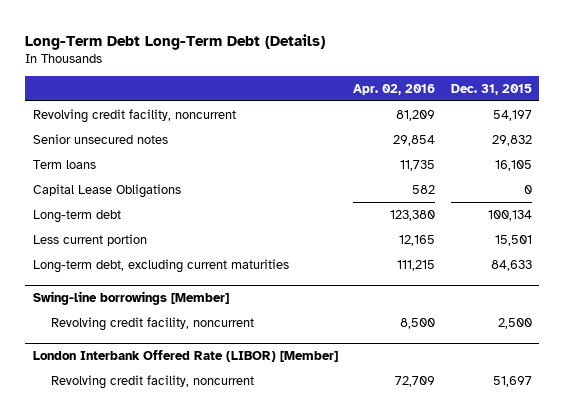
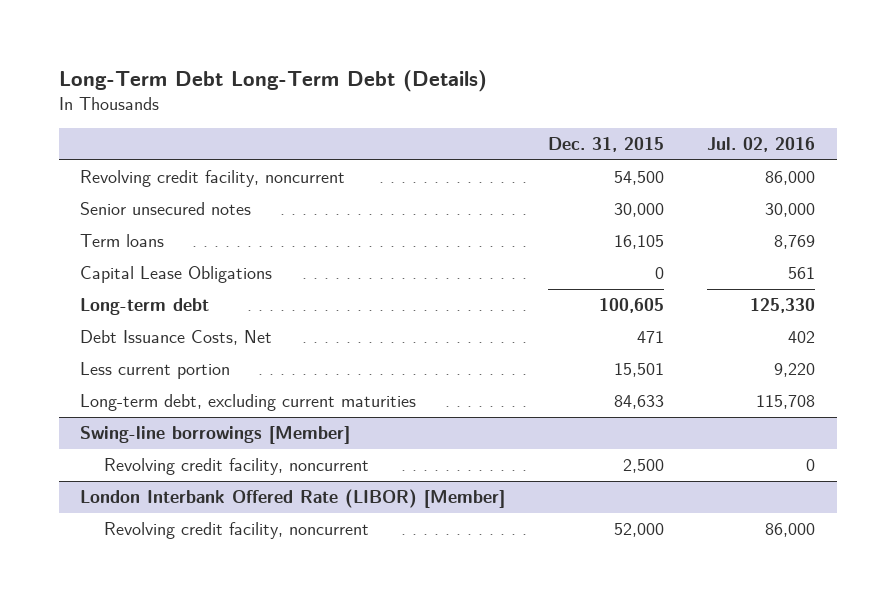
[353,83,436,95] Apr. 02, 2016 -> none
none -> [707,137,816,153] Jul. 02, 2016
[492,109,532,121] 54,197 -> [614,171,665,186] 54,500
[491,134,532,146] 29,832 -> [614,203,665,218] 30,000
[487,209,532,221] 100,134 -> [599,298,665,314] 100,605
none -> [80,330,273,346] Debt Issuance Costs, Net
[492,375,532,387] 51,697 -> [614,523,665,538] 52,000

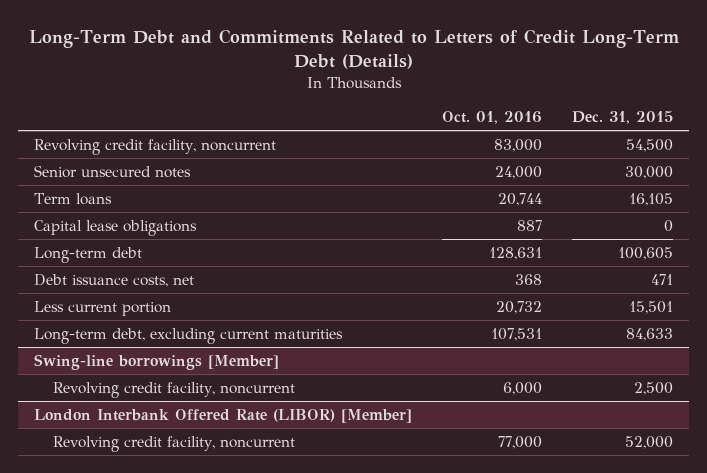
[58,70,487,93] Long-Term Debt Long-Term Debt (Details) -> [28,28,679,69] Long-Term Debt and Commitments Related to Letters of Credit Long-Term Debt (Details)
[707,137,816,153] Jul. 02, 2016 -> none
none -> [442,111,543,125] Oct. 01, 2016
[80,266,273,284] Capital Lease Obligations -> [33,219,197,236] Capital lease obligations
[80,330,273,346] Debt Issuance Costs, Net -> [33,273,194,287] Debt issuance costs, net

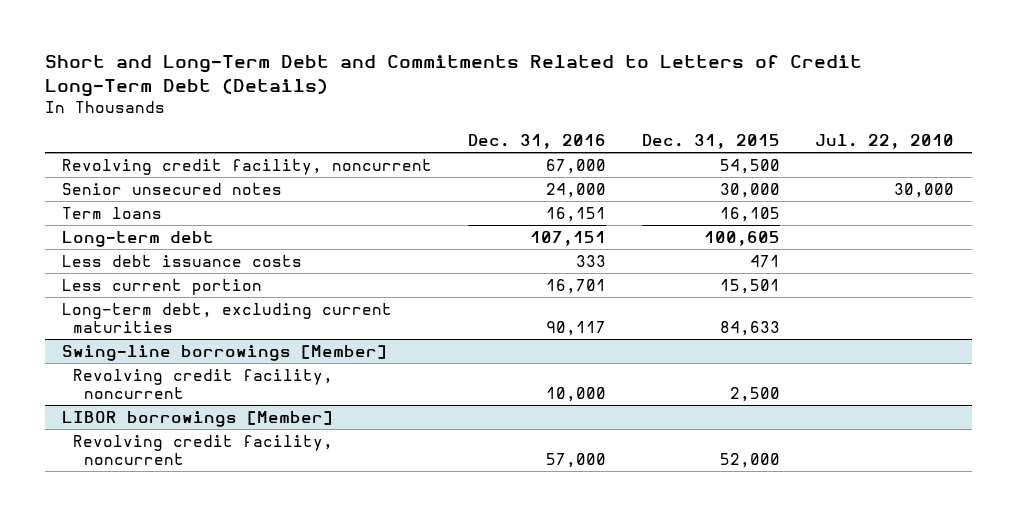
[28,28,679,69] Long-Term Debt and Commitments Related to Letters of Credit Long-Term Debt (Details) -> [44,55,862,98] Short and Long-Term Debt and Commitments Related to Letters of Credit Long-Term Debt (Details)
[442,111,543,125] Oct. 01, 2016 -> none
none -> [468,134,607,150] Dec. 31, 2016
none -> [815,134,955,150] Jul. 22, 2010
[33,219,197,236] Capital lease obligations -> none
[33,273,194,287] Debt issuance costs, net -> [62,254,303,267] Less debt issuance costs
[33,408,412,423] London Interbank Offered Rate (LIBOR) [Member] -> [62,410,334,427] LIBOR borrowings [Member]

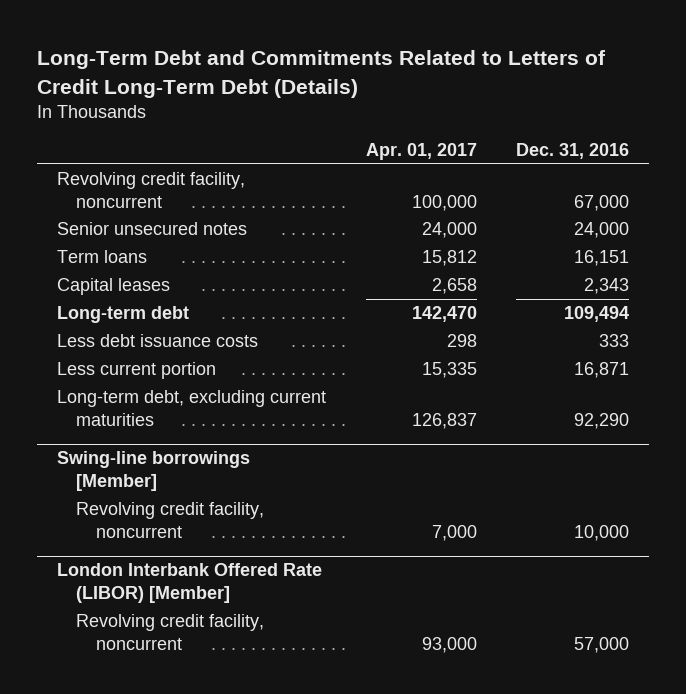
[44,55,862,98] Short and Long-Term Debt and Commitments Related to Letters of Credit Long-Term Debt (Details) -> [37,50,607,98] Long-Term Debt and Commitments Related to Letters of Credit Long-Term Debt (Details)
[641,134,780,150] Dec. 31, 2015 -> none
[815,134,955,150] Jul. 22, 2010 -> none
none -> [365,143,477,161] Apr. 01, 2017
none -> [57,278,171,296] Capital leases
[530,230,607,246] 107,151 -> [564,306,630,323] 109,494
[546,278,607,294] 16,701 -> [574,362,630,379] 16,871
[546,321,607,337] 90,117 -> [574,412,630,429] 92,290
[62,410,334,427] LIBOR borrowings [Member] -> [57,563,323,604] London Interbank Offered Rate (LIBOR) [Member]

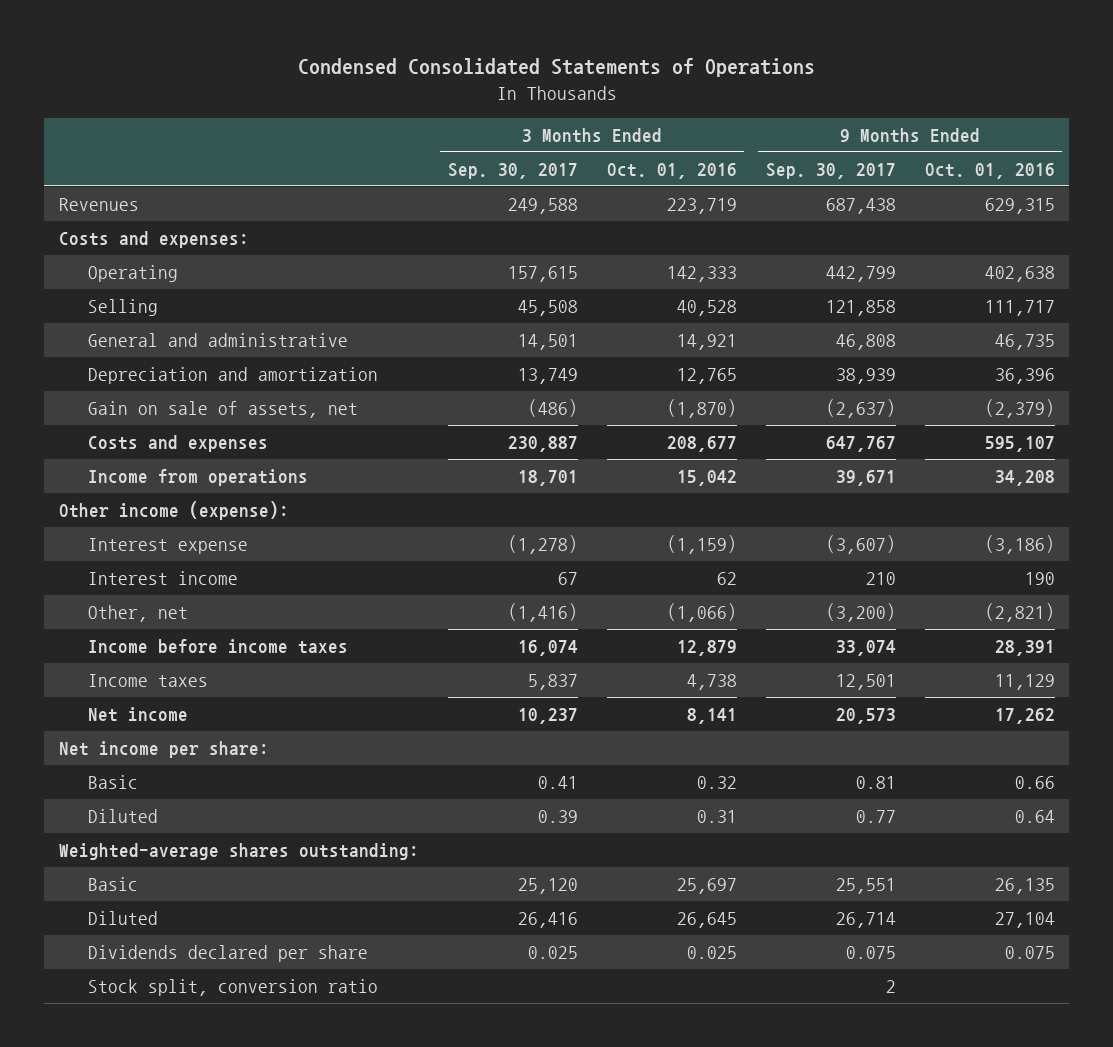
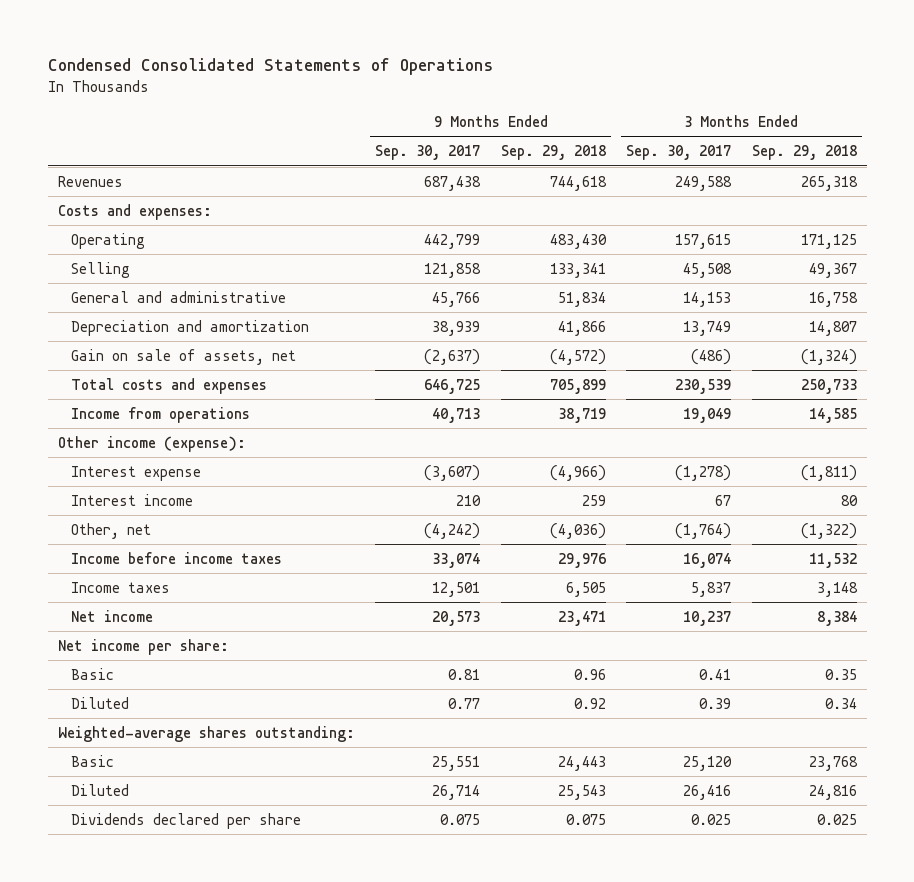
[606,162,737,179] Oct. 01, 2016 -> none
[924,162,1055,179] Oct. 01, 2016 -> none
none -> [500,145,606,161] Sep. 29, 2018
none -> [751,145,857,161] Sep. 29, 2018
[517,334,578,351] 14,501 -> [683,291,732,307] 14,153
[835,334,896,351] 46,808 -> [432,291,481,307] 45,766
[88,435,269,453] Costs and expenses -> [70,377,267,394] Total costs and expenses
[507,436,578,453] 230,887 -> [675,378,732,394] 230,539
[825,436,896,453] 647,767 -> [424,378,481,394] 646,725
[517,470,578,487] 18,701 -> [683,407,732,423] 19,049
[835,470,896,487] 39,671 -> [432,407,481,423] 40,713
[507,603,578,623] (1,416) -> [675,522,732,539] (1,764)
[825,603,896,623] (3,200) -> [424,522,481,539] (4,242)
[88,979,379,997] Stock split, conversion ratio -> none

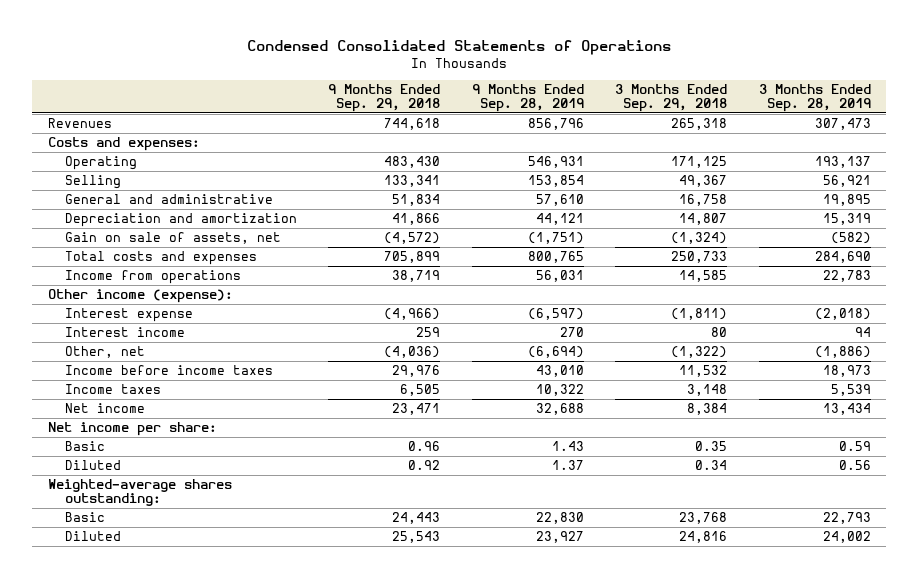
[375,145,481,161] Sep. 30, 2017 -> none
[626,145,732,161] Sep. 30, 2017 -> none
none -> [471,84,584,113] 9 Months Ended Sep. 28, 2019
none -> [758,84,871,113] 3 Months Ended Sep. 28, 2019
[70,812,301,829] Dividends declared per share -> none

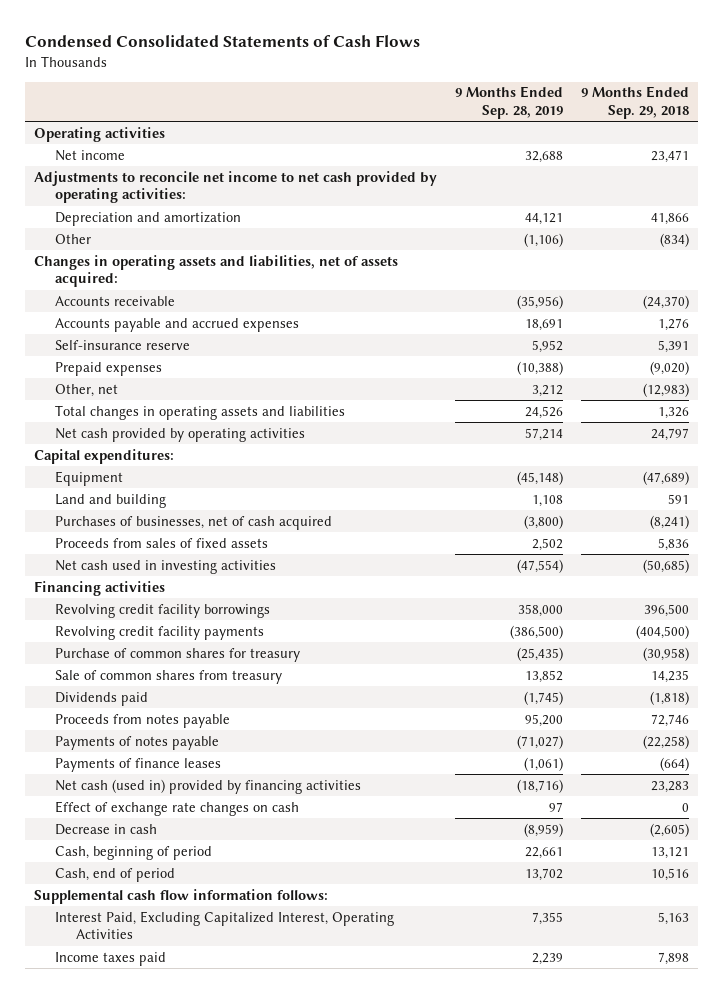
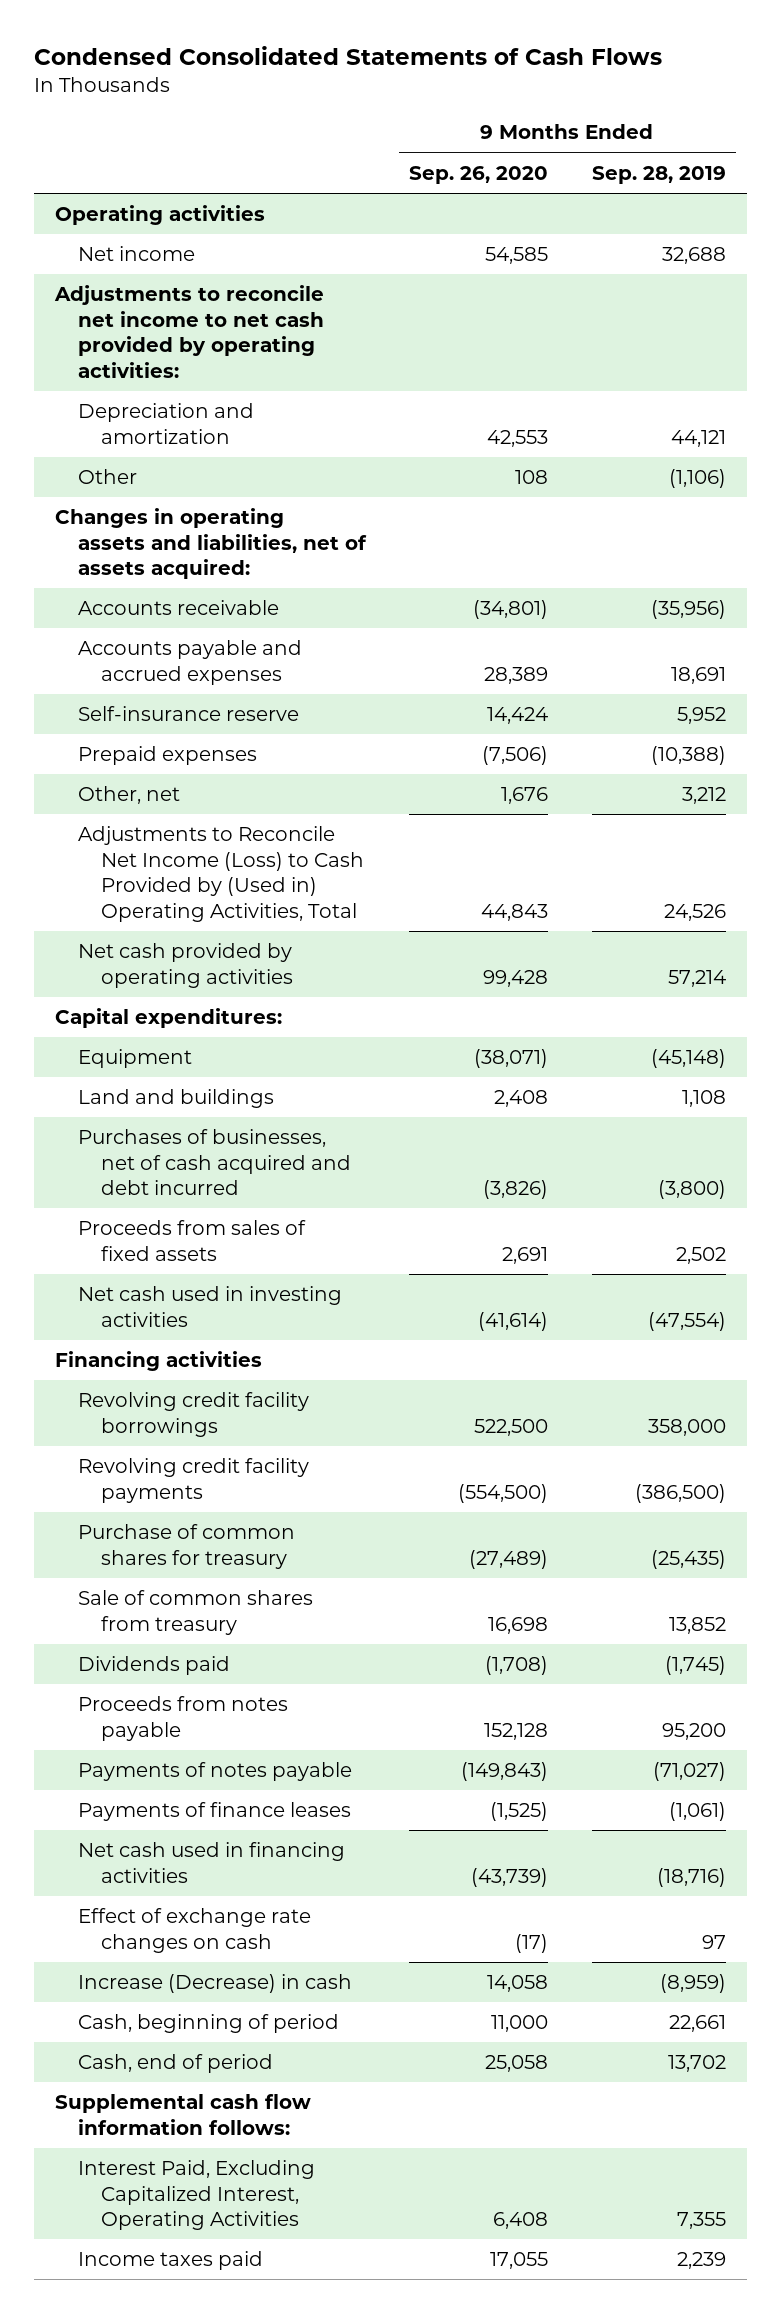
[580,86,689,120] 9 Months Ended Sep. 29, 2018 -> none
none -> [409,165,549,184] Sep. 26, 2020
[54,404,345,420] Total changes in operating assets and liabilities -> [78,826,364,922] Adjustments to Reconcile Net Income (Loss) to Cash Provided by (Used in) Operating Activities, Total
[54,493,166,508] Land and building -> [78,1089,275,1109] Land and buildings
[54,515,332,530] Purchases of businesses, net of cash acquired -> [78,1129,351,1196] Purchases of businesses, net of cash acquired and debt incurred
[54,778,361,794] Net cash (used in) provided by financing activities -> [78,1842,346,1883] Net cash used in financing activities
[54,823,157,835] Decrease in cash -> [78,1974,353,1994] Increase (Decrease) in cash

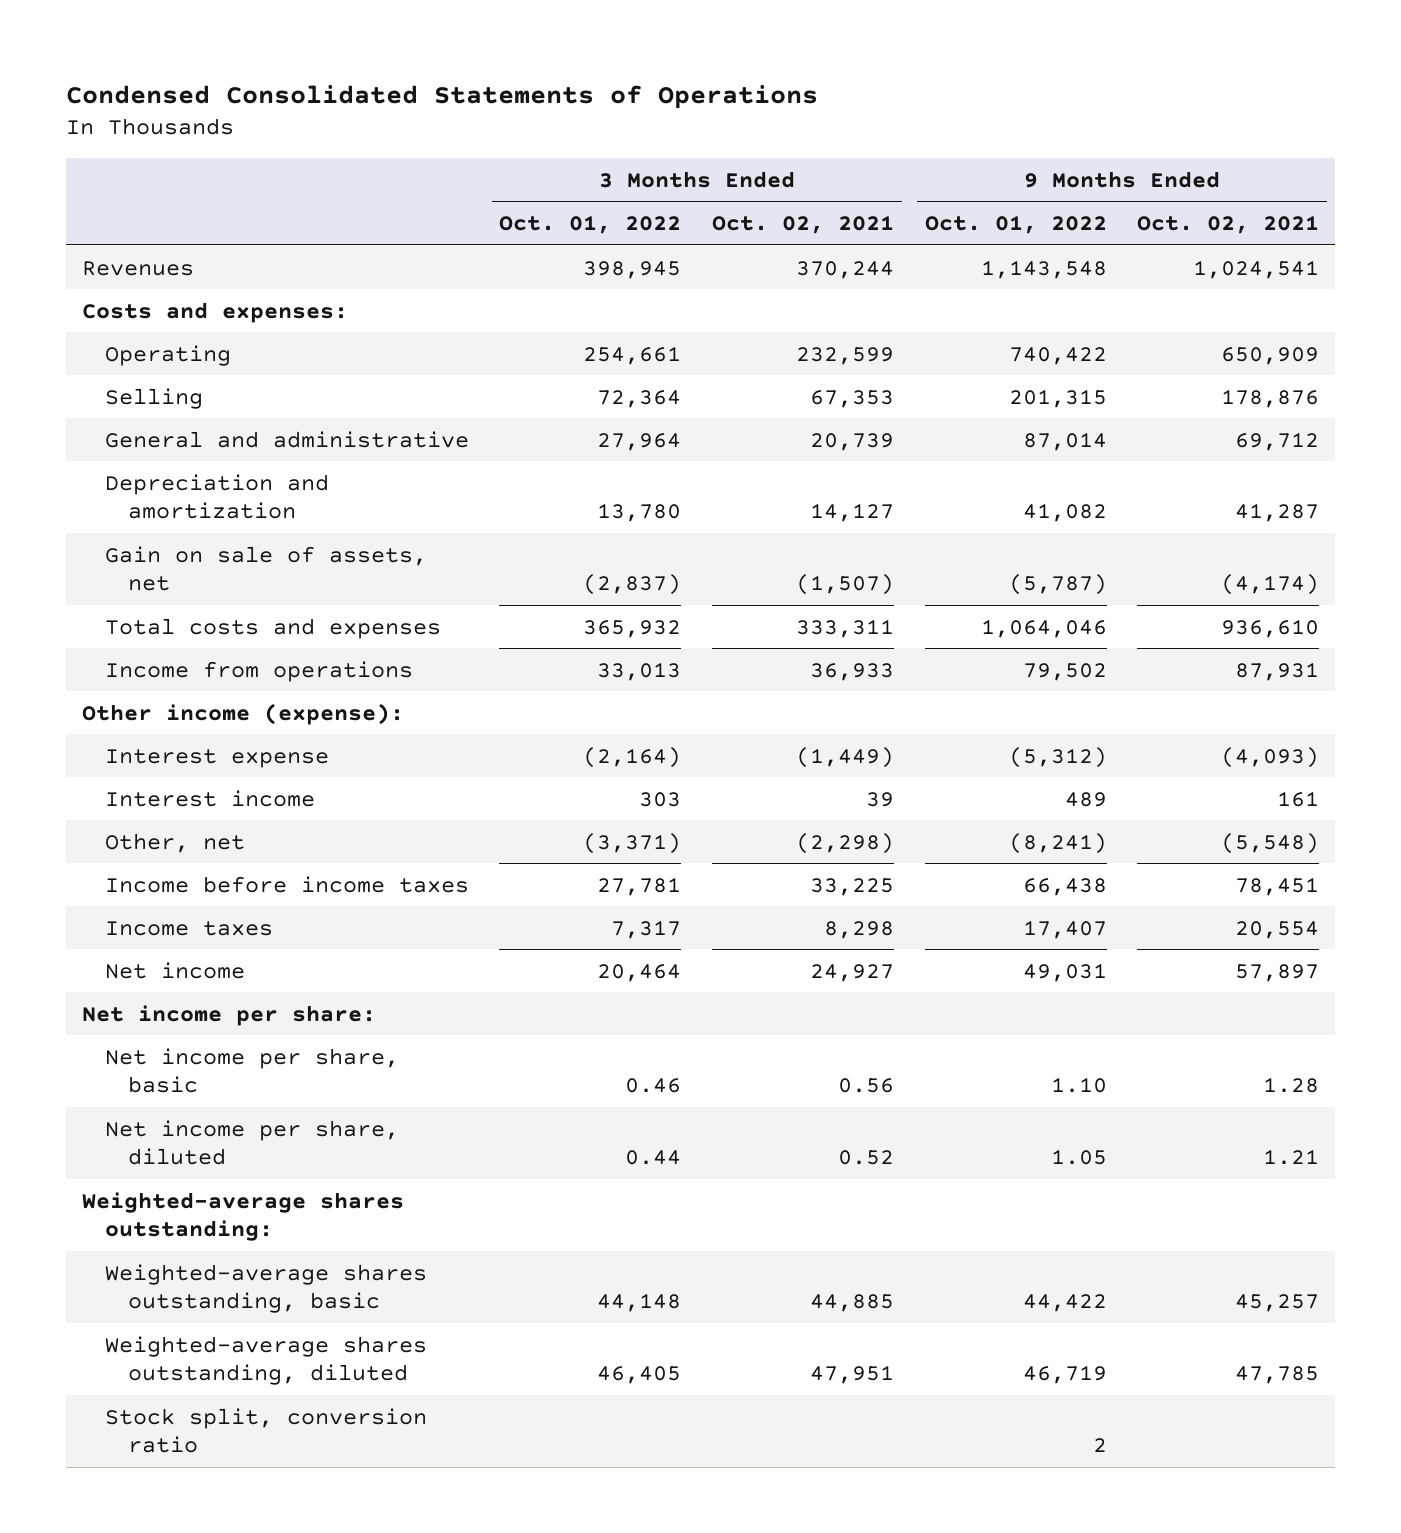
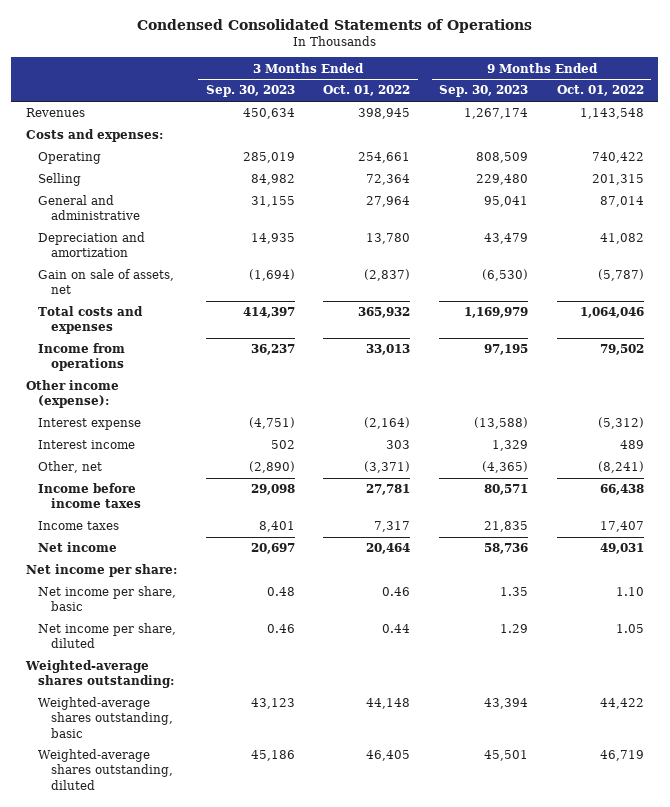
[712,214,895,234] Oct. 02, 2021 -> none
[1137,214,1320,234] Oct. 02, 2021 -> none
none -> [205,85,295,98] Sep. 30, 2023
none -> [439,85,529,98] Sep. 30, 2023
[104,1407,427,1454] Stock split, conversion ratio -> none

